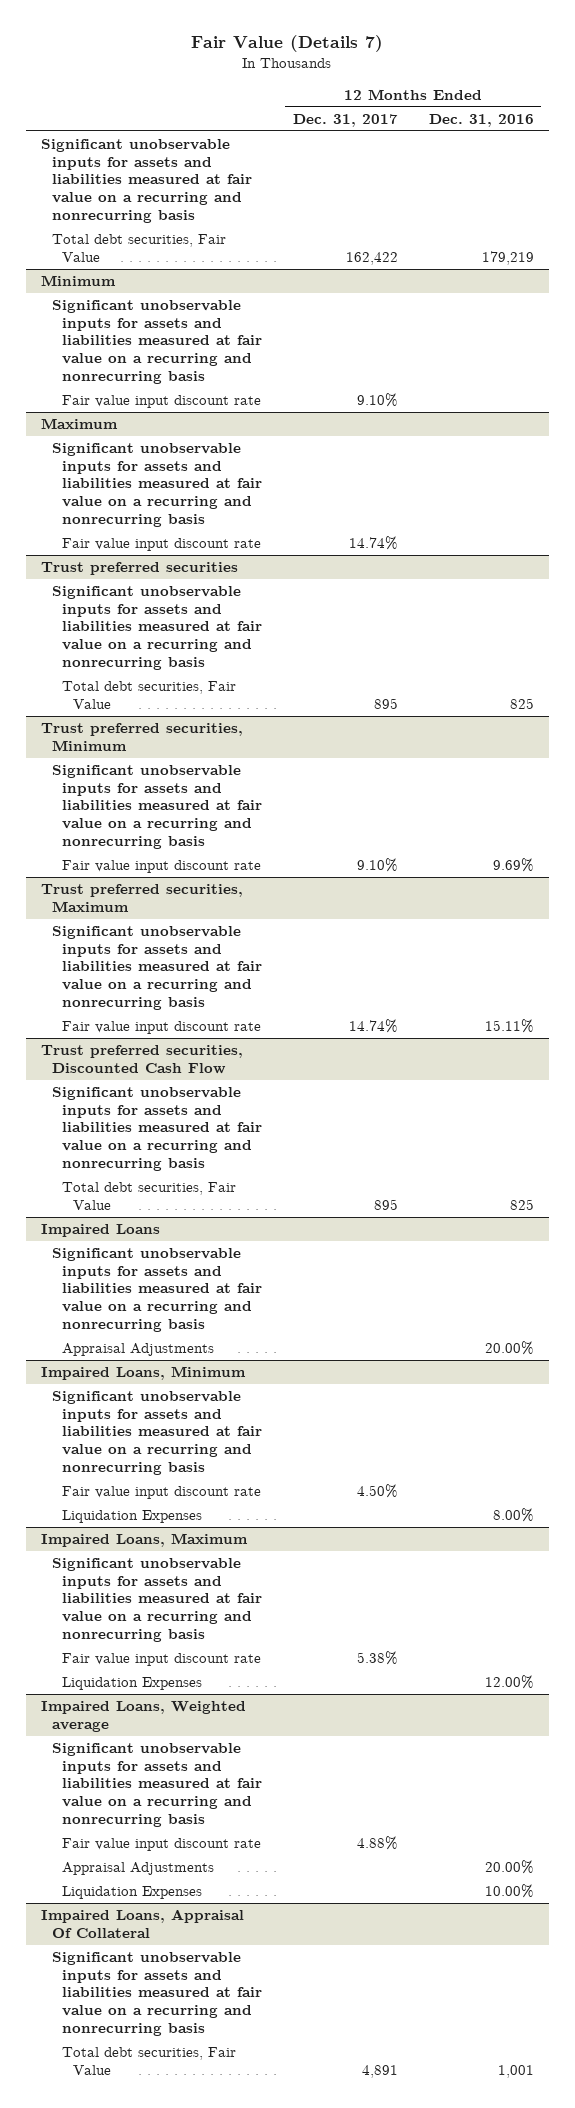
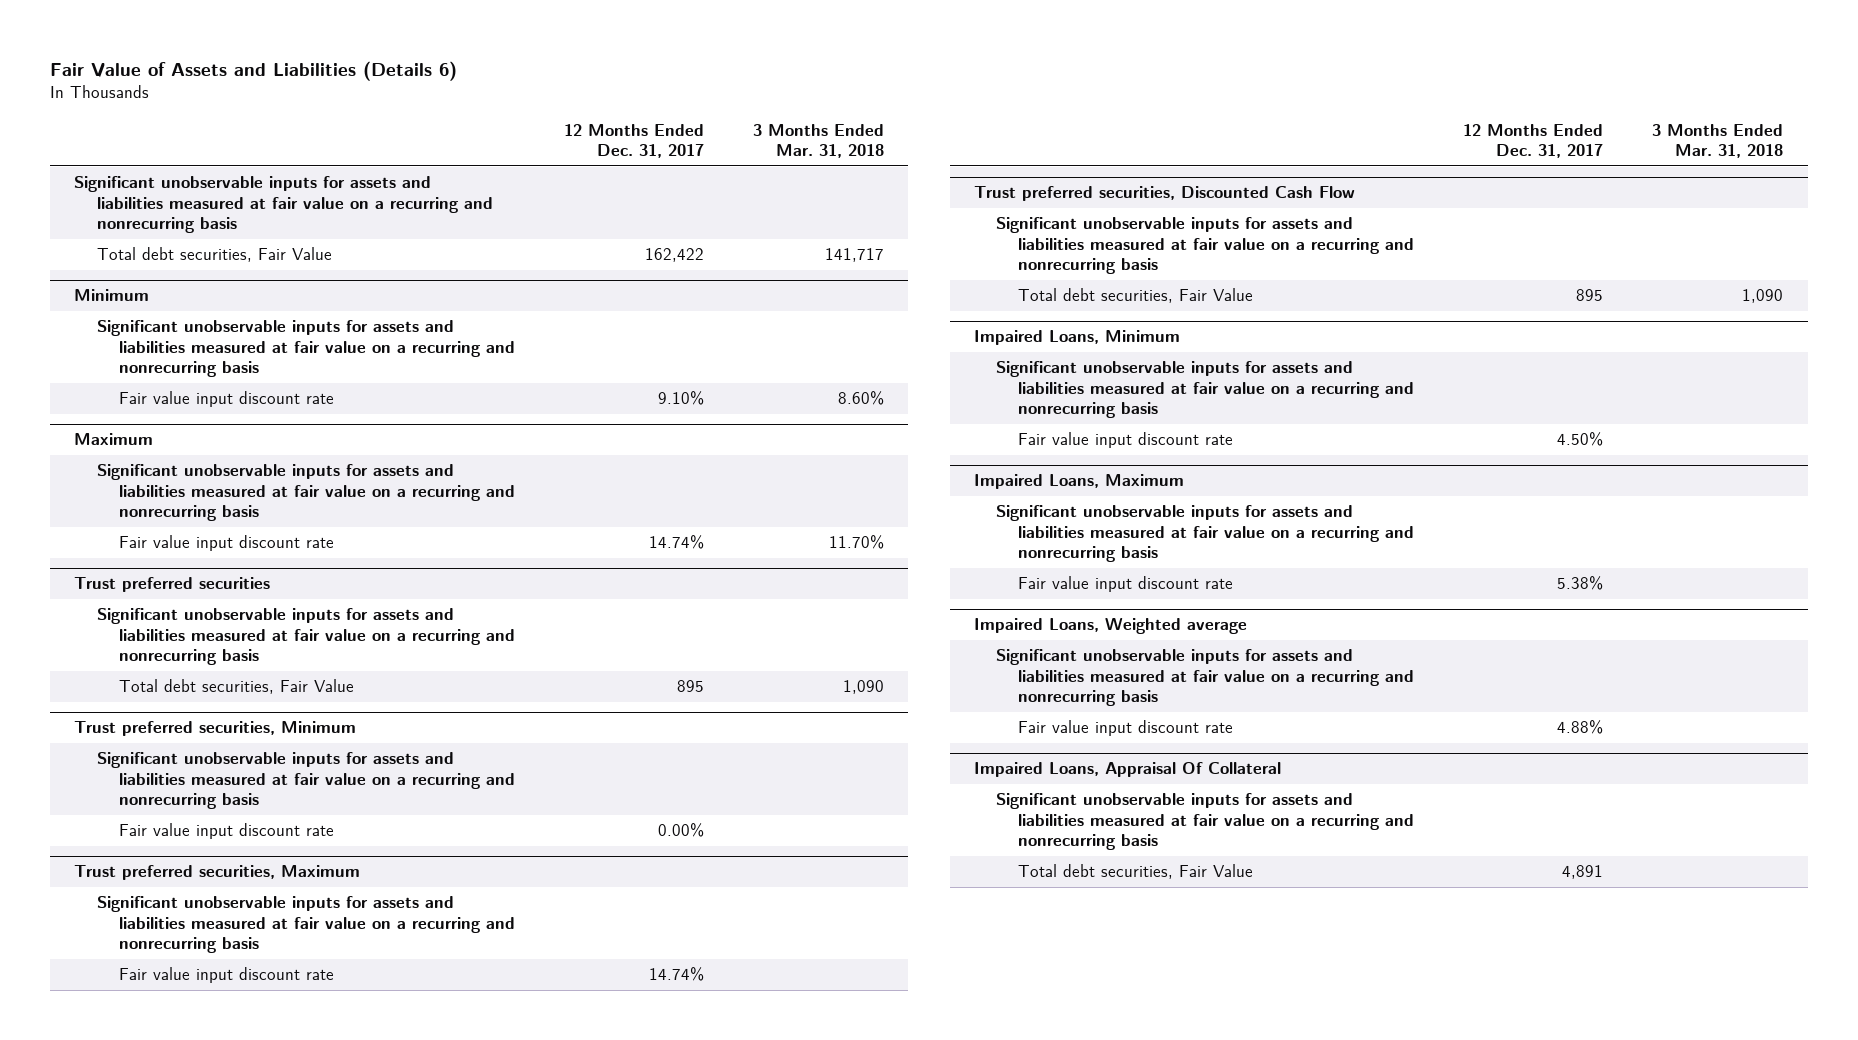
[191,35,384,53] Fair Value (Details 7) -> [49,60,457,81] Fair Value of Assets and Liabilities (Details 6)
[428,113,534,127] Dec. 31, 2016 -> none
none -> [752,123,884,159] 3 Months Ended Mar. 31, 2018
[356,858,398,873] 9.10% -> [657,823,704,838] 0.00%
[41,1224,161,1238] Impaired Loans -> none
[51,1248,263,1332] Significant unobservable inputs for assets and liabilities measured at fair value on a recurring and nonrecurring basis -> none
[62,1343,215,1357] Appraisal Adjustments -> none
[62,1510,203,1524] Liquidation Expenses -> none
[62,1677,203,1691] Liquidation Expenses -> none
[62,1862,215,1876] Appraisal Adjustments -> none
[62,1886,203,1900] Liquidation Expenses -> none

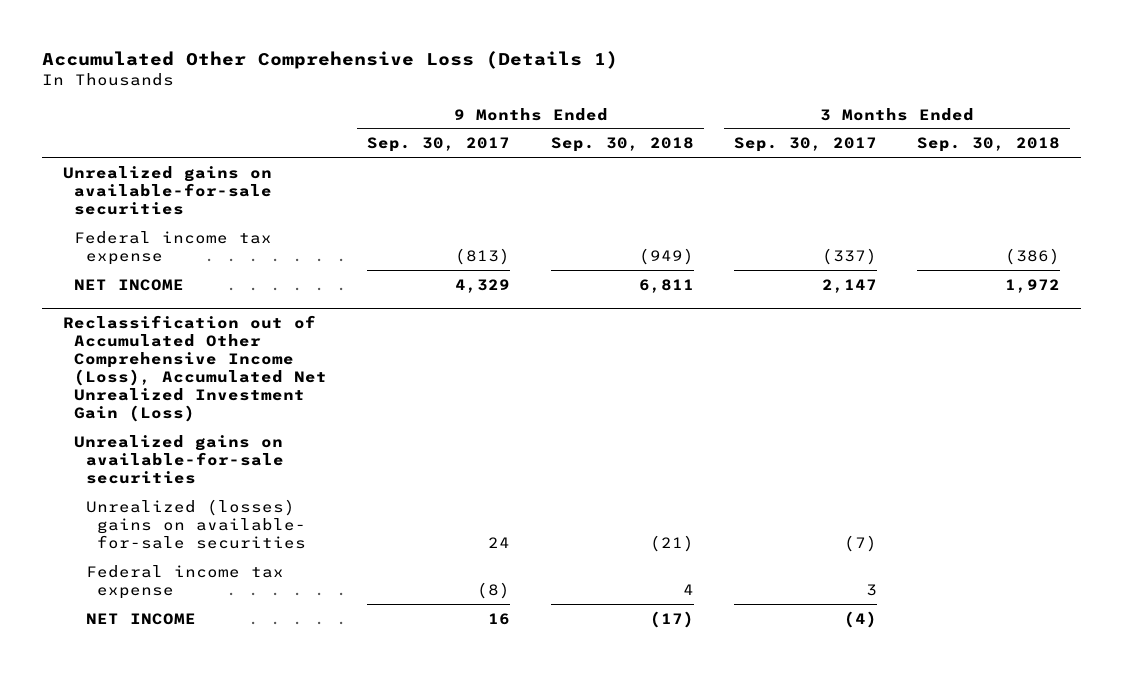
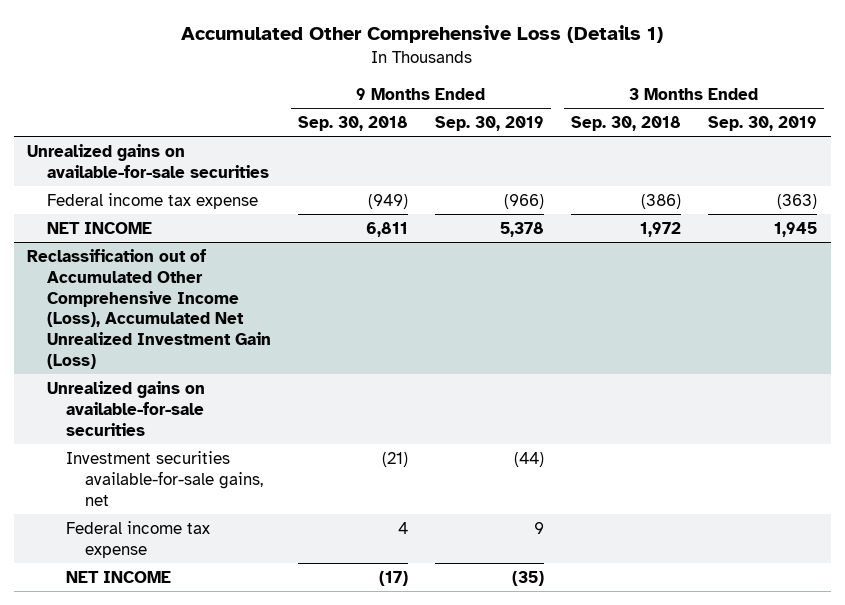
[367,137,511,153] Sep. 30, 2017 -> none
[734,137,878,153] Sep. 30, 2017 -> none
none -> [434,116,544,132] Sep. 30, 2019
none -> [708,116,818,132] Sep. 30, 2019
[85,498,307,549] Unrealized (losses) gains on available- for-sale securities -> [65,450,264,506] Investment securities available-for-sale gains, net

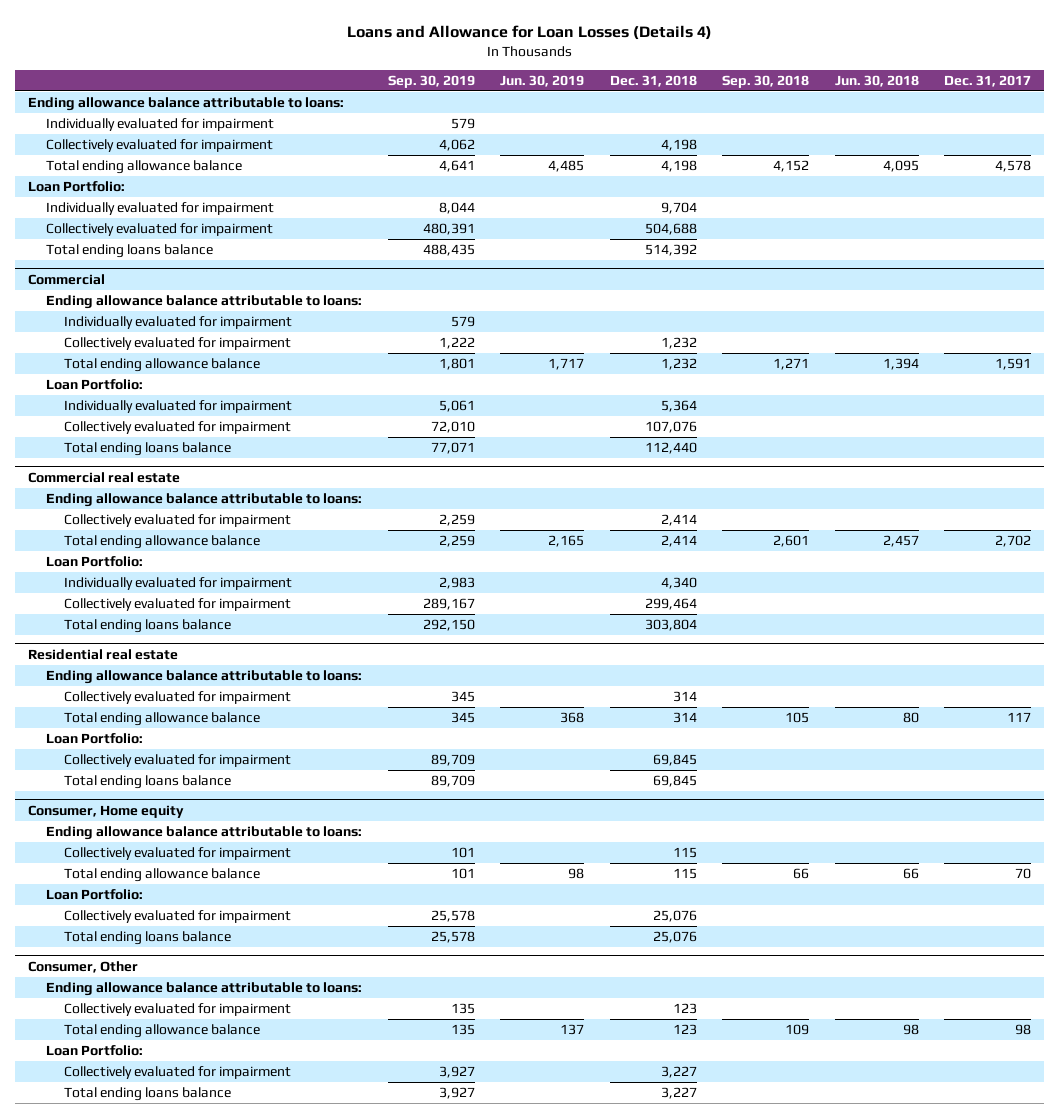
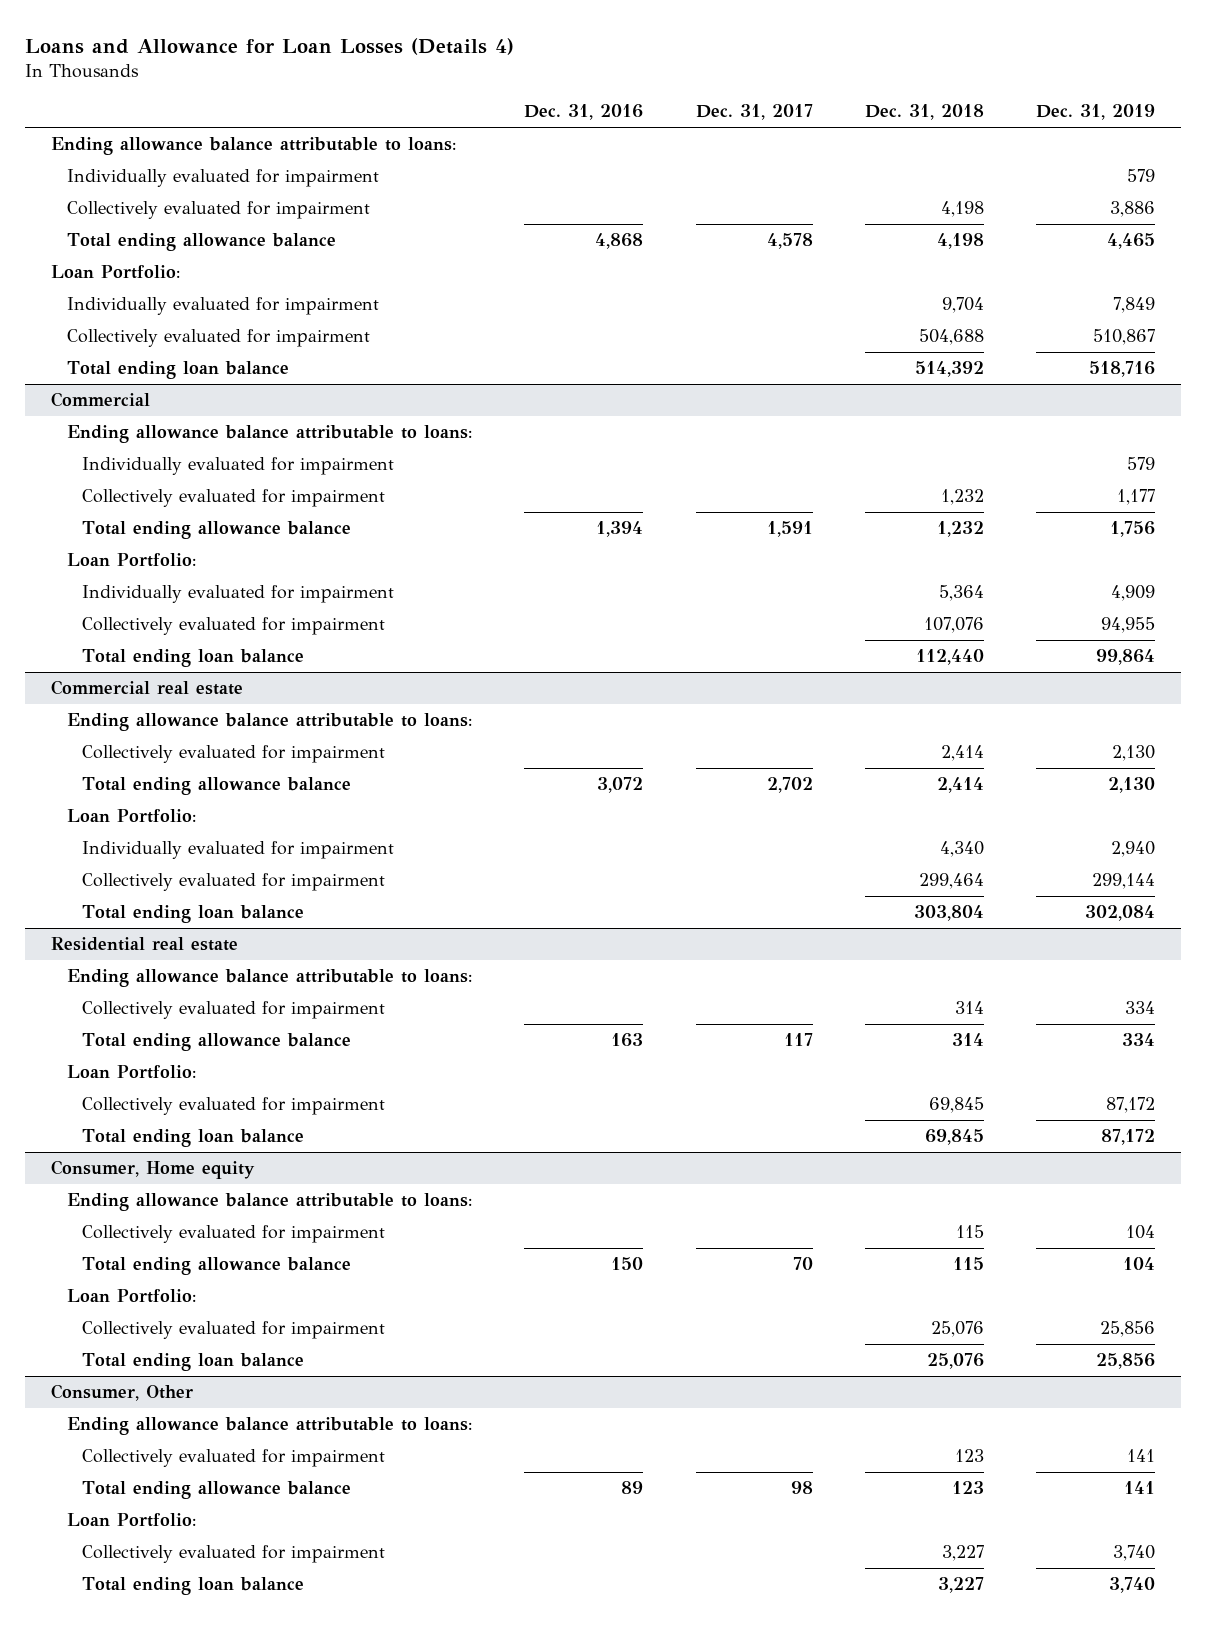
[387,74,475,88] Sep. 30, 2019 -> none
[500,74,585,87] Jun. 30, 2019 -> none
[722,74,810,88] Sep. 30, 2018 -> none
[834,74,919,87] Jun. 30, 2018 -> none
none -> [524,104,644,121] Dec. 31, 2016
none -> [1036,104,1156,121] Dec. 31, 2019
[45,244,213,259] Total ending loans balance -> [66,361,289,380] Total ending loan balance
[64,442,232,457] Total ending loans balance -> [82,649,305,668] Total ending loan balance
[64,619,232,634] Total ending loans balance -> [82,905,305,924] Total ending loan balance
[64,775,232,790] Total ending loans balance -> [82,1129,305,1148] Total ending loan balance
[64,931,232,946] Total ending loans balance -> [82,1353,305,1372] Total ending loan balance
[64,1087,232,1102] Total ending loans balance -> [82,1577,305,1596] Total ending loan balance

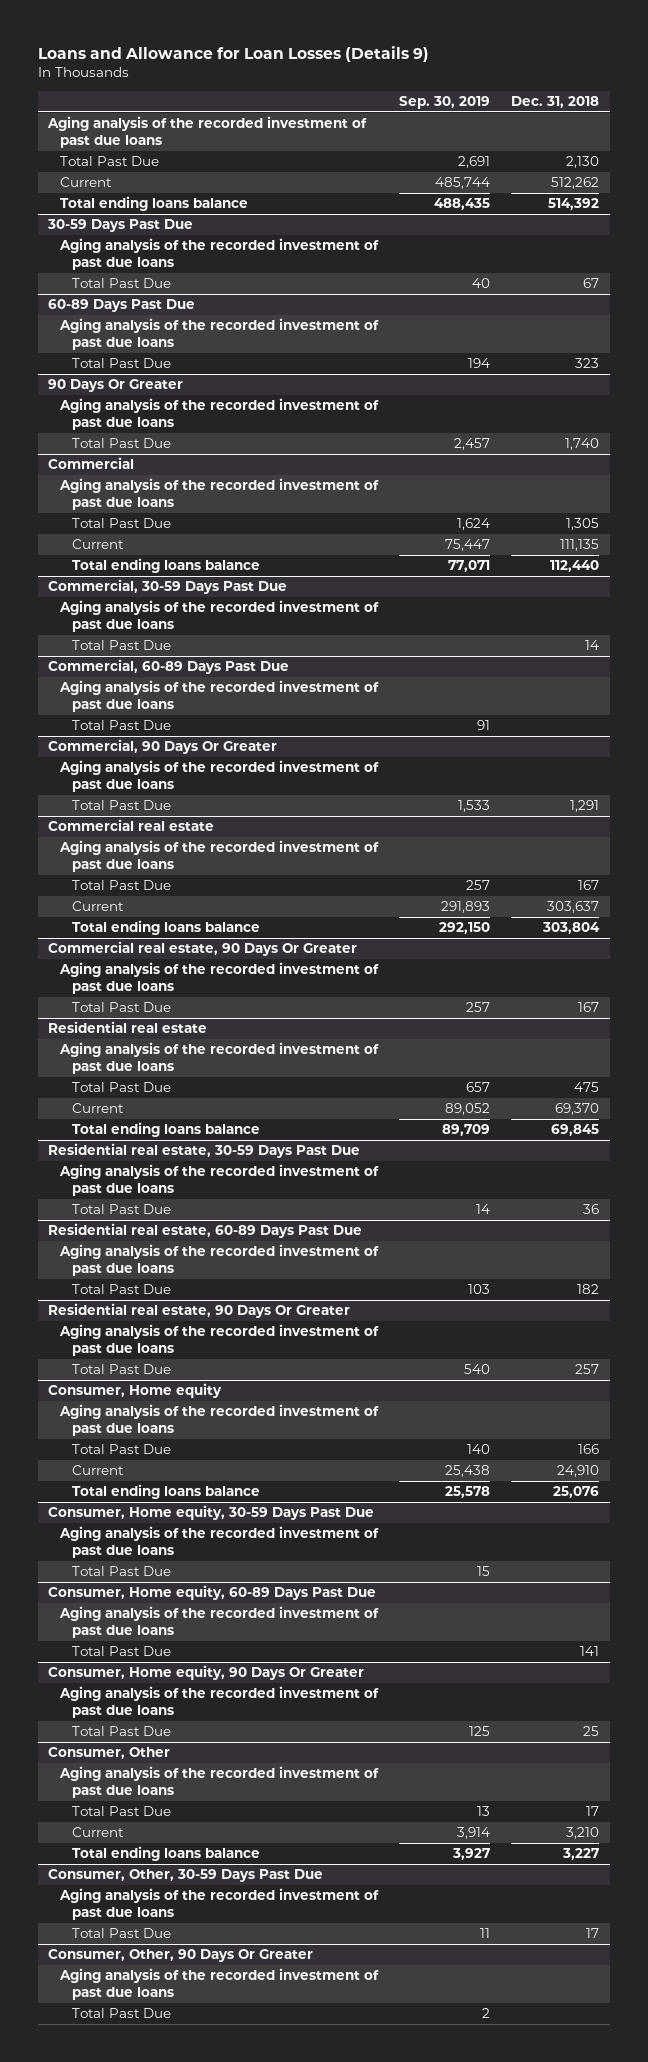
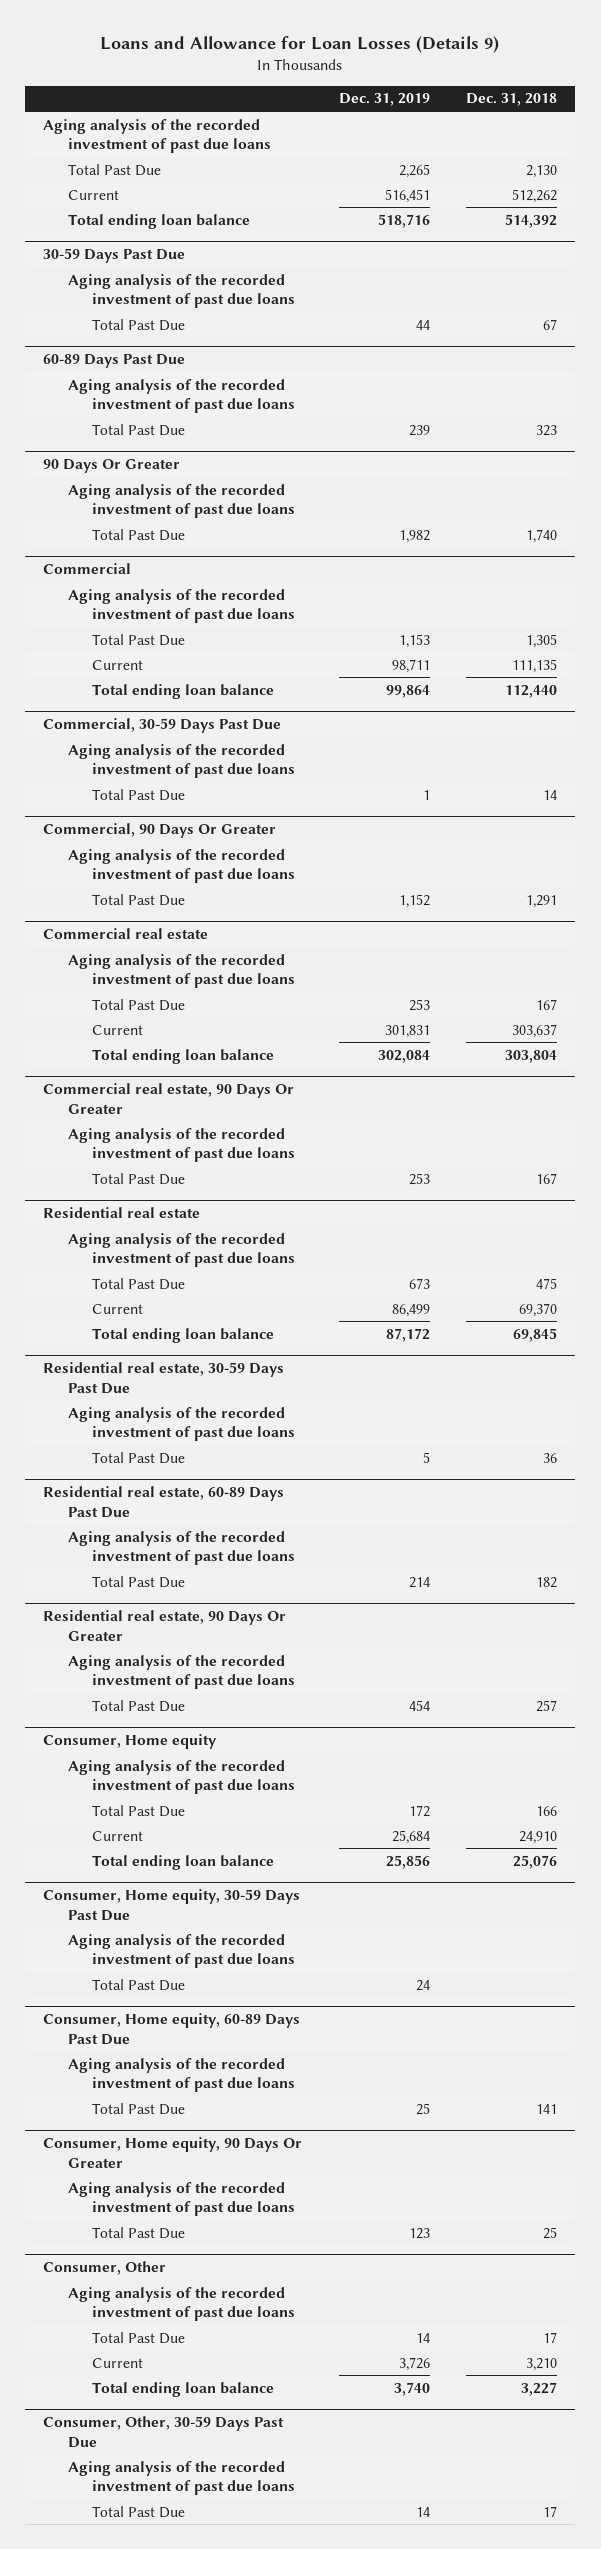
[399,95,491,109] Sep. 30, 2019 -> none
none -> [338,93,430,107] Dec. 31, 2019
[60,196,249,212] Total ending loans balance -> [67,213,250,229] Total ending loan balance
[71,558,260,574] Total ending loans balance -> [92,683,275,699] Total ending loan balance
[48,659,290,675] Commercial, 60-89 Days Past Due -> none
[59,680,380,713] Aging analysis of the recorded investment of past due loans -> none
[71,720,171,731] Total Past Due -> none
[71,920,260,936] Total ending loans balance -> [92,1048,275,1064] Total ending loan balance
[71,1122,260,1138] Total ending loans balance -> [92,1327,275,1343] Total ending loan balance
[71,1484,260,1500] Total ending loans balance -> [92,1854,275,1870] Total ending loan balance
[71,1846,260,1862] Total ending loans balance -> [92,2381,275,2397] Total ending loan balance
[48,1949,314,1963] Consumer, Other, 90 Days Or Greater -> none
[59,1968,380,2001] Aging analysis of the recorded investment of past due loans -> none
[71,2008,171,2019] Total Past Due -> none

